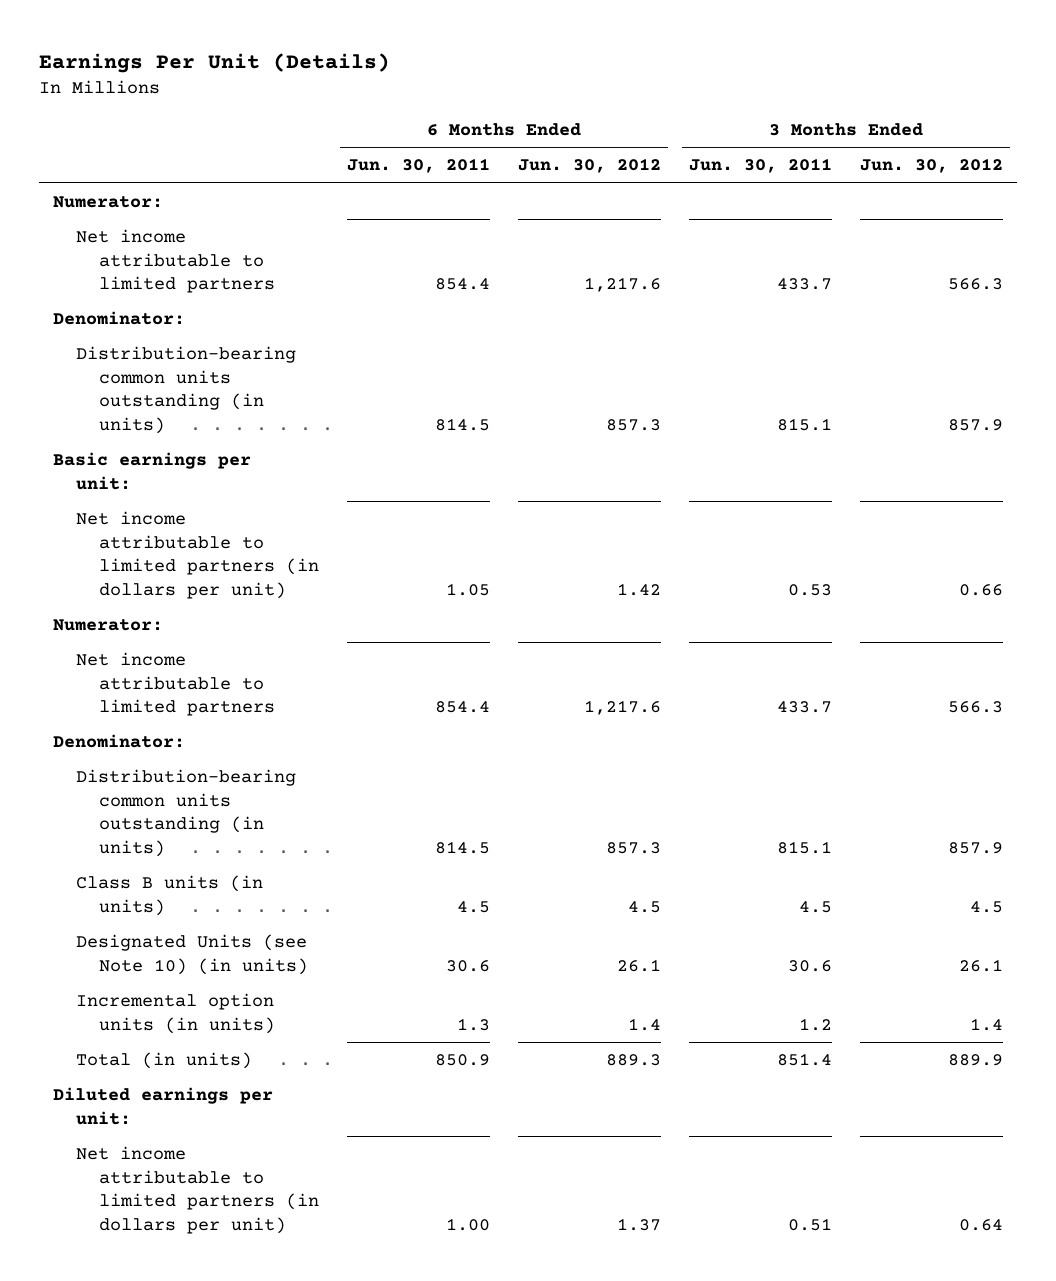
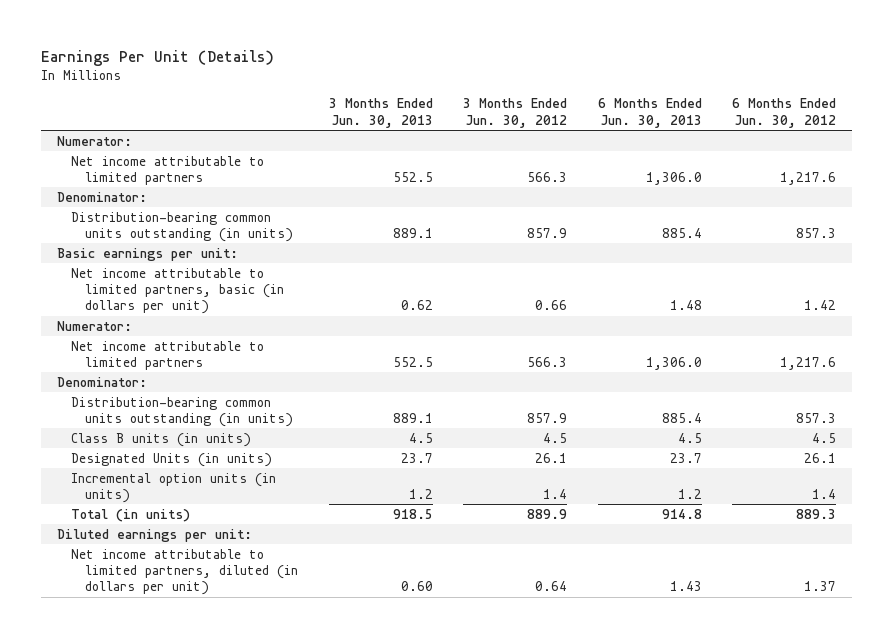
[347,158,491,174] Jun. 30, 2011 -> none
[689,158,833,174] Jun. 30, 2011 -> none
none -> [328,98,433,128] 3 Months Ended Jun. 30, 2013
none -> [597,98,702,128] 6 Months Ended Jun. 30, 2013
[75,511,320,599] Net income attributable to limited partners (in dollars per unit) -> [70,267,285,315] Net income attributable to limited partners, basic (in dollars per unit)
[75,934,309,975] Designated Units (see Note 10) (in units) -> [70,452,272,467] Designated Units (in units)
[75,1146,320,1234] Net income attributable to limited partners (in dollars per unit) -> [70,548,299,596] Net income attributable to limited partners, diluted (in dollars per unit)

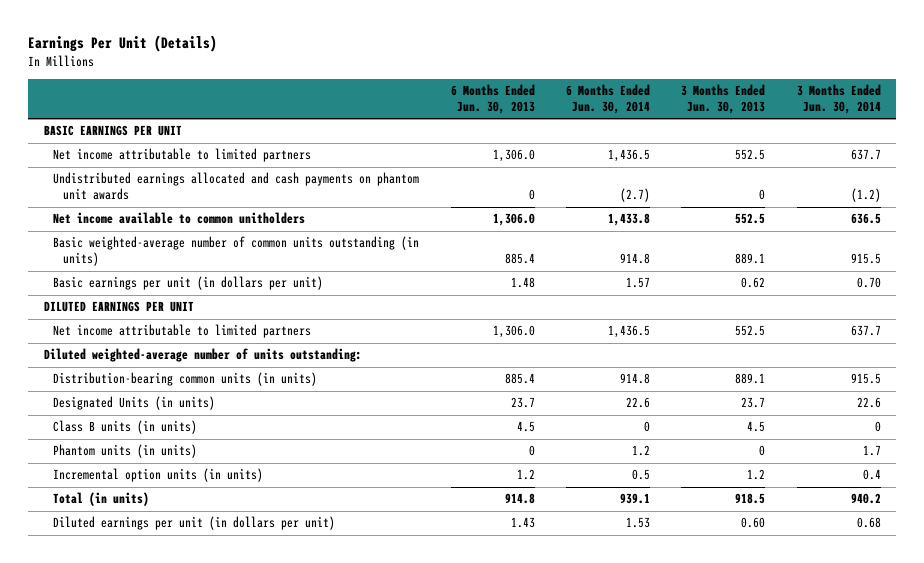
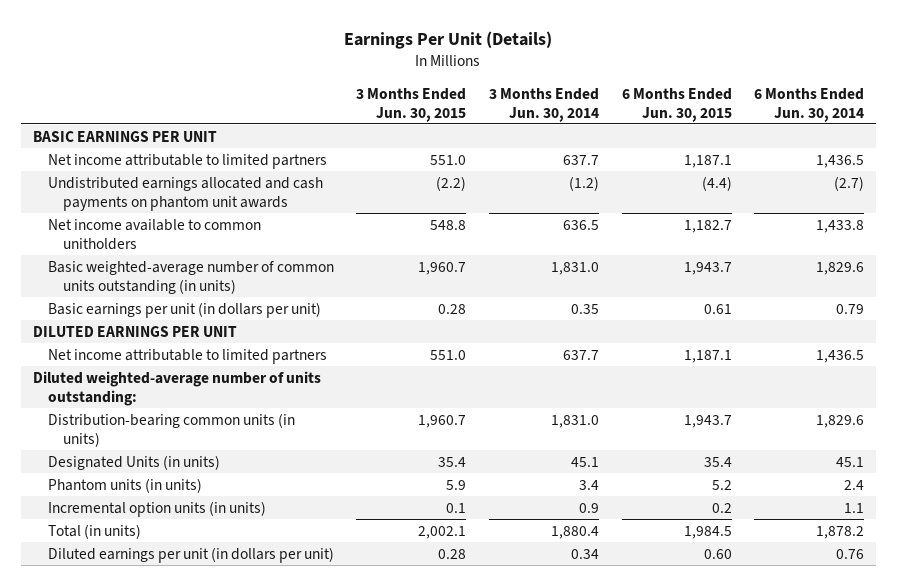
[450,84,535,115] 6 Months Ended Jun. 30, 2013 -> none
[681,84,766,115] 3 Months Ended Jun. 30, 2013 -> none
none -> [356,87,467,122] 3 Months Ended Jun. 30, 2015
none -> [621,87,732,122] 6 Months Ended Jun. 30, 2015
[620,253,651,265] 914.8 -> [816,261,865,275] 1,829.6
[850,253,881,265] 915.5 -> [551,261,600,275] 1,831.0
[626,277,651,289] 1.57 -> [836,303,865,314] 0.79
[856,277,881,289] 0.70 -> [571,303,600,314] 0.35
[53,420,198,435] Class B units (in units) -> none
[620,373,651,385] 914.8 -> [816,414,865,428] 1,829.6
[850,373,881,385] 915.5 -> [551,414,600,428] 1,831.0
[626,397,651,409] 22.6 -> [836,456,865,467] 45.1
[856,397,881,409] 22.6 -> [571,456,600,467] 45.1
[632,445,651,457] 1.2 -> [844,479,865,490] 2.4
[862,445,881,457] 1.7 -> [579,479,600,490] 3.4
[632,469,651,481] 0.5 -> [844,502,865,513] 1.1
[862,469,881,481] 0.4 -> [579,502,600,513] 0.9
[620,493,651,505] 939.1 -> [816,525,865,539] 1,878.2
[850,493,881,505] 940.2 -> [551,525,600,539] 1,880.4
[626,517,651,529] 1.53 -> [836,548,865,559] 0.76
[856,517,881,529] 0.68 -> [571,548,600,559] 0.34

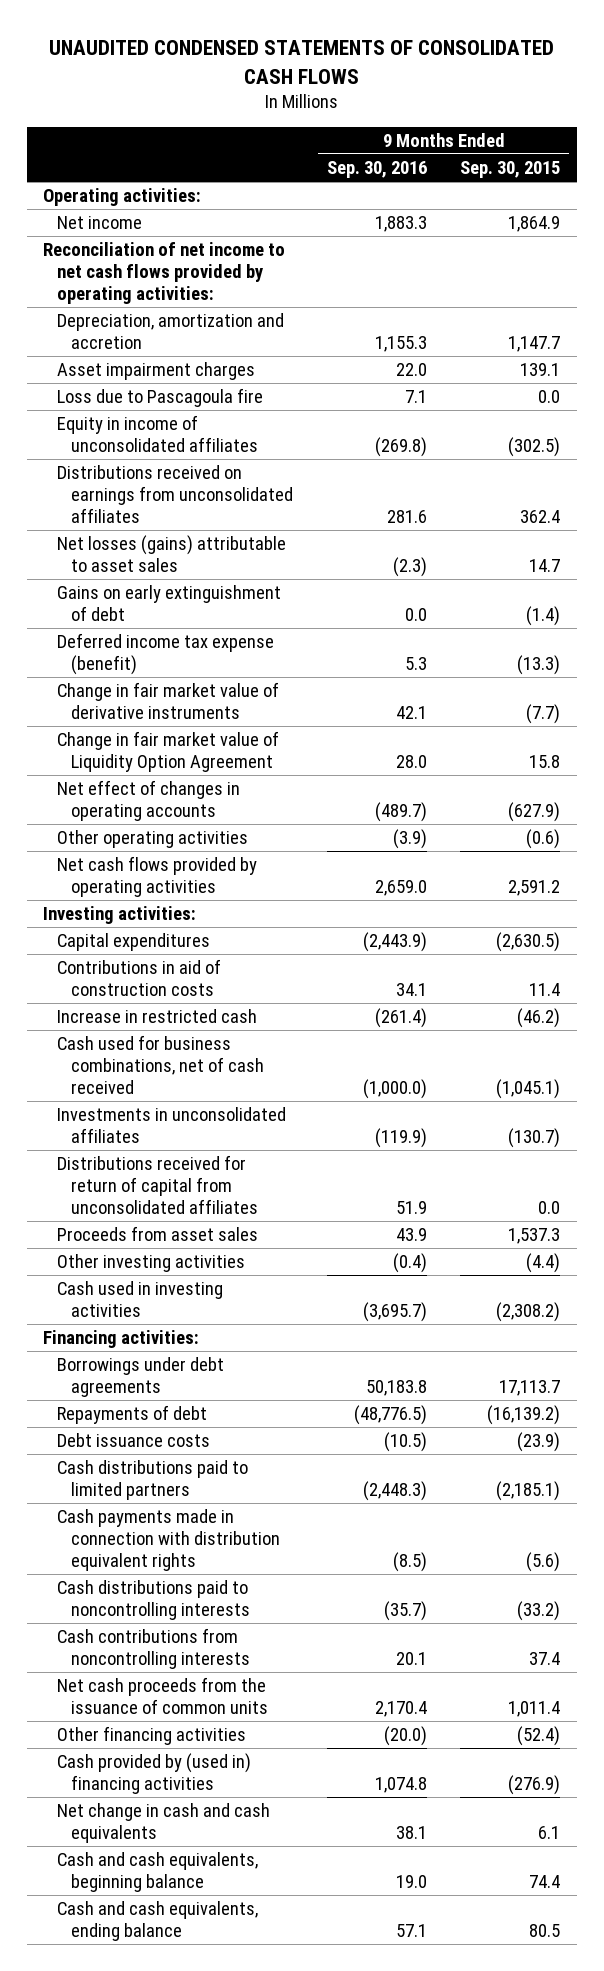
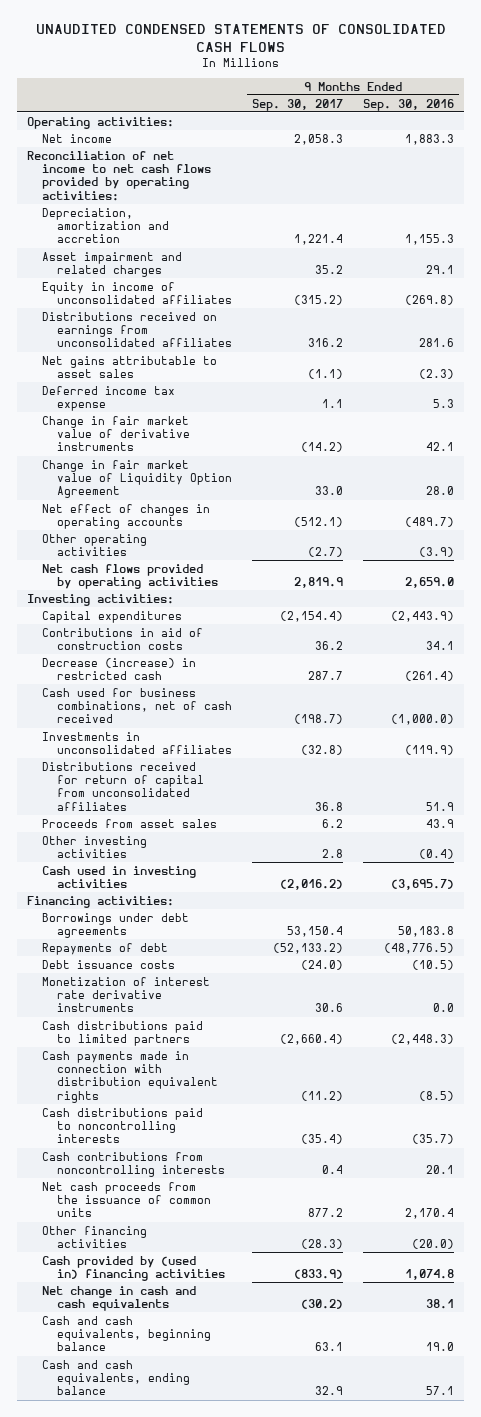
[460,161,561,179] Sep. 30, 2015 -> none
none -> [252,98,344,111] Sep. 30, 2017
[57,388,264,408] Loss due to Pascagoula fire -> none
[57,362,256,381] Asset impairment charges -> [42,251,183,278] Asset impairment and related charges
[395,363,427,377] 22.0 -> [426,265,455,275] 29.1
[57,585,282,622] Gains on early extinguishment of debt -> none
[57,535,287,573] Net losses (gains) attributable to asset sales -> [42,355,218,379] Net gains attributable to asset sales
[57,633,275,676] Deferred income tax expense (benefit) -> [42,385,176,412] Deferred income tax expense
[57,1009,258,1024] Increase in restricted cash -> [42,657,197,681] Decrease (increase) in restricted cash
none -> [42,976,211,1013] Monetization of interest rate derivative instruments

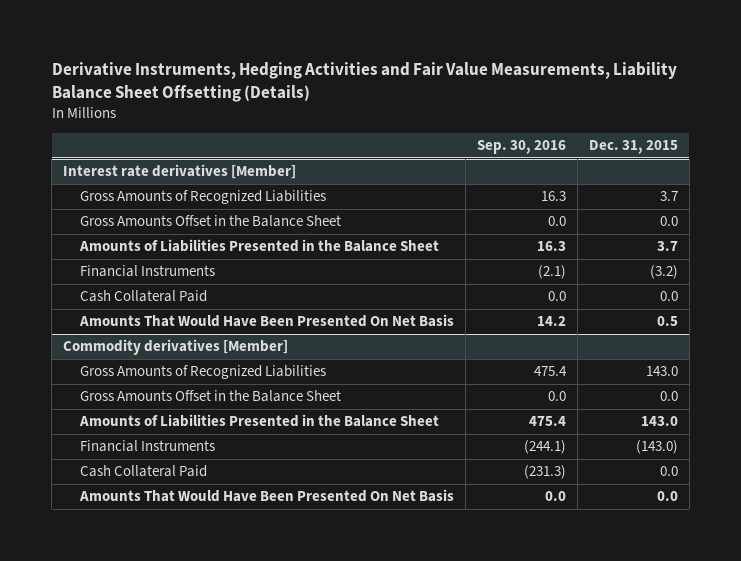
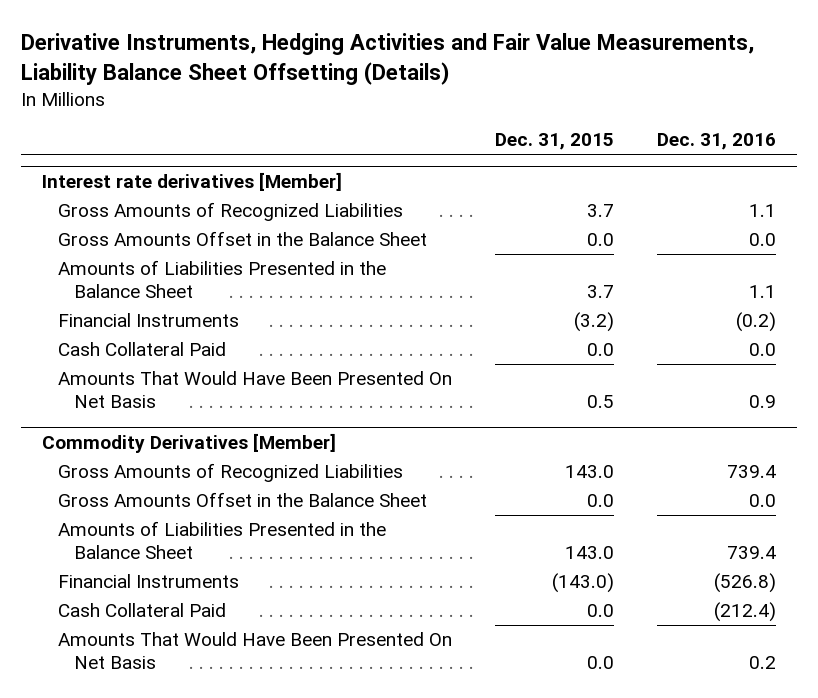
[476,140,566,155] Sep. 30, 2016 -> none
none -> [656,133,776,151] Dec. 31, 2016
[63,339,289,356] Commodity derivatives [Member] -> [42,432,337,453] Commodity Derivatives [Member]

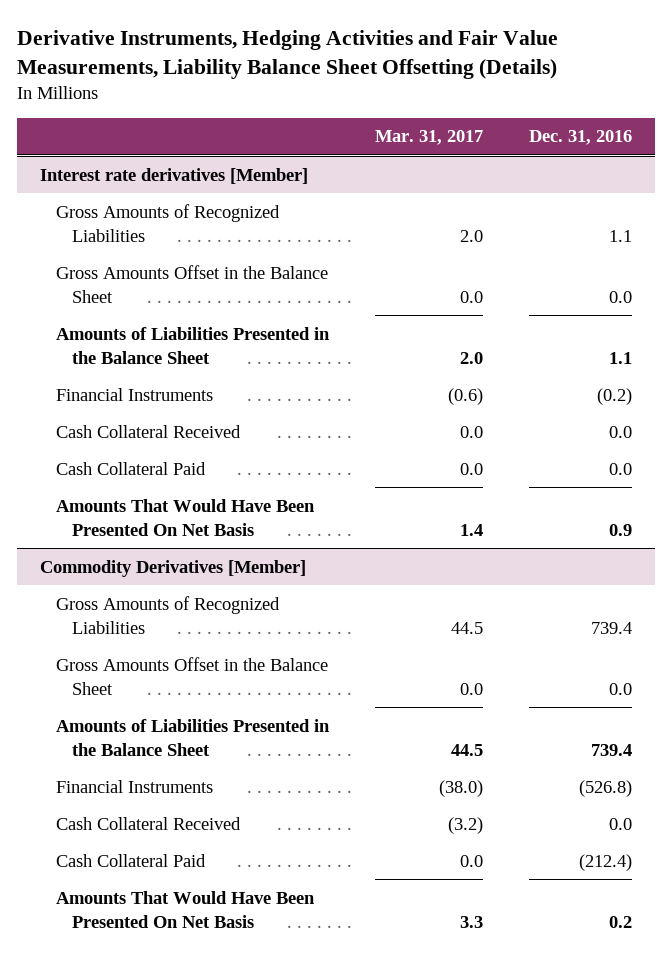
[495,133,615,151] Dec. 31, 2015 -> none
none -> [374,130,483,146] Mar. 31, 2017
none -> [55,424,241,438] Cash Collateral Received
none -> [55,816,241,830] Cash Collateral Received

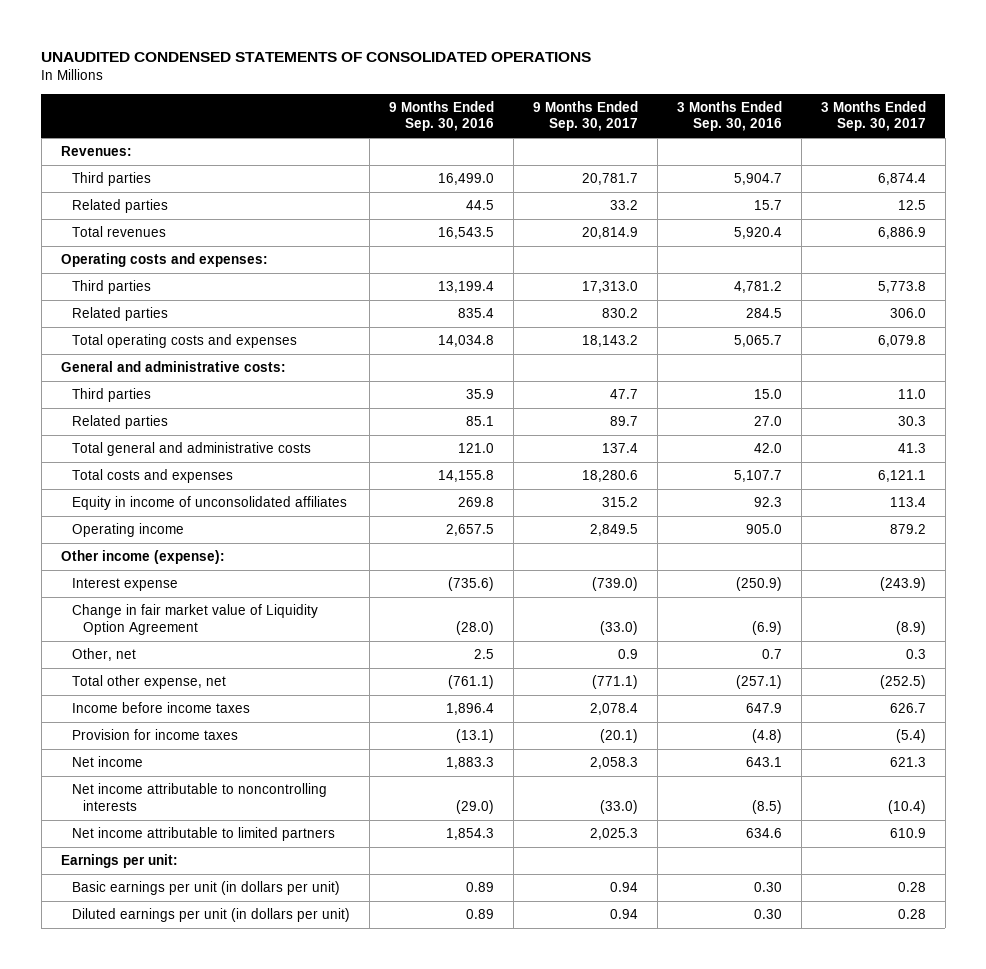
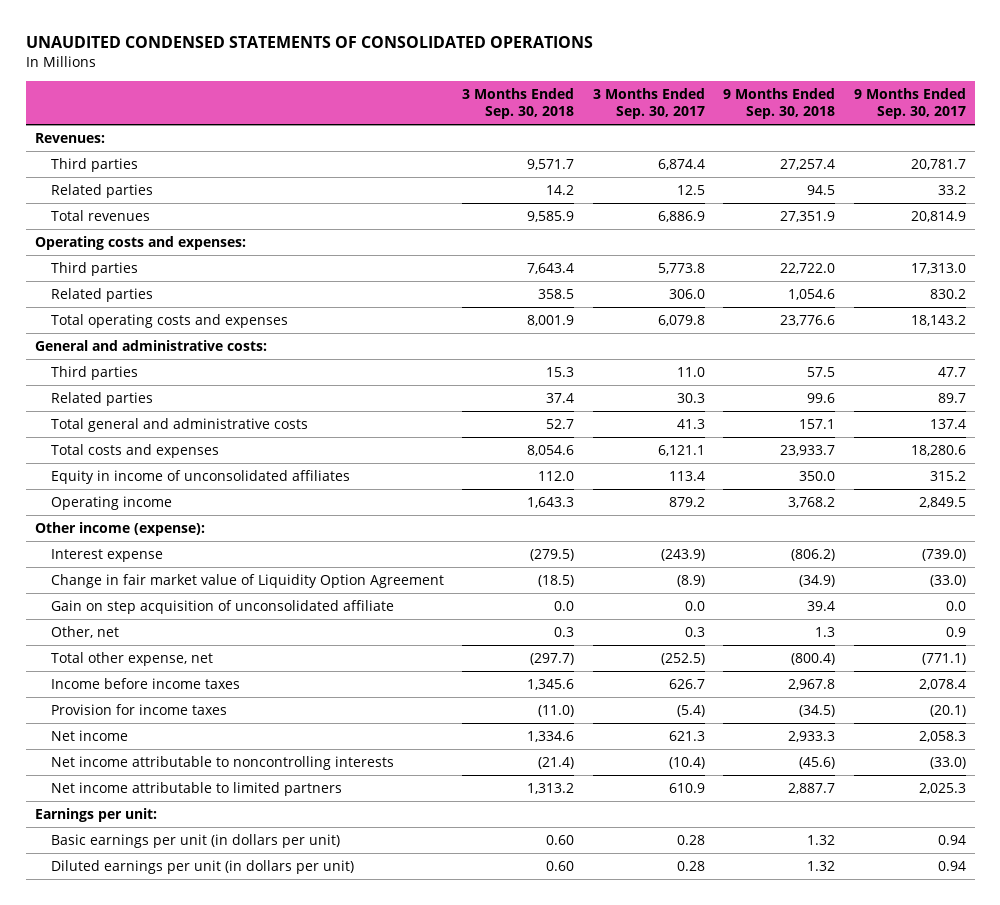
[388,100,494,132] 9 Months Ended Sep. 30, 2016 -> none
[676,100,782,132] 3 Months Ended Sep. 30, 2016 -> none
none -> [462,87,575,120] 3 Months Ended Sep. 30, 2018
none -> [723,87,836,120] 9 Months Ended Sep. 30, 2018
none -> [50,600,394,615] Gain on step acquisition of unconsolidated affiliate

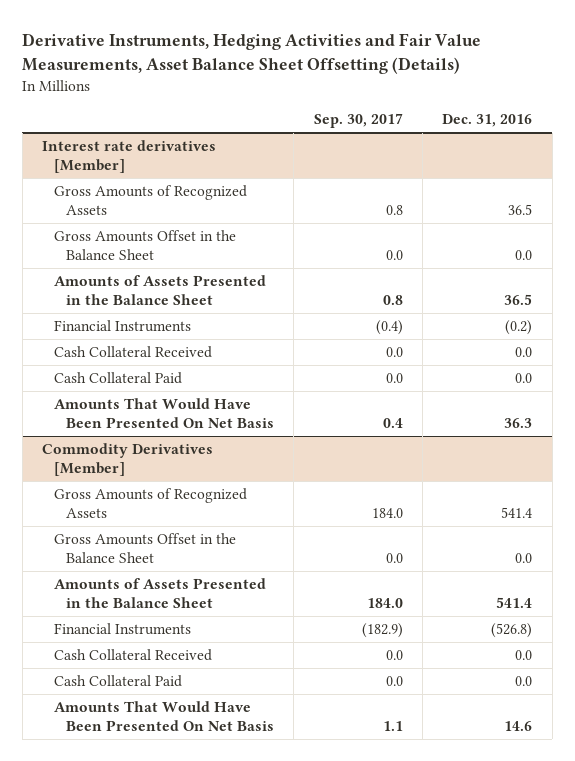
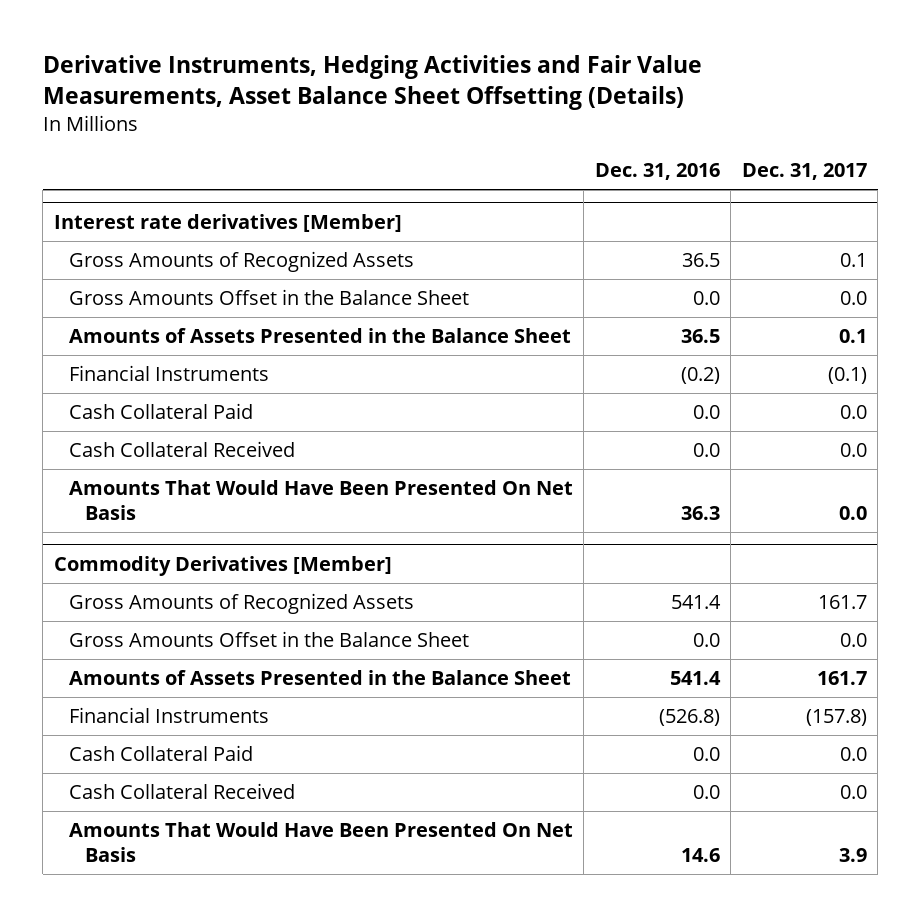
[313,112,403,128] Sep. 30, 2017 -> none
none -> [741,163,867,181] Dec. 31, 2017
[54,346,213,359] Cash Collateral Received -> [69,441,296,458] Cash Collateral Received
[54,649,213,662] Cash Collateral Received -> [69,783,296,800] Cash Collateral Received

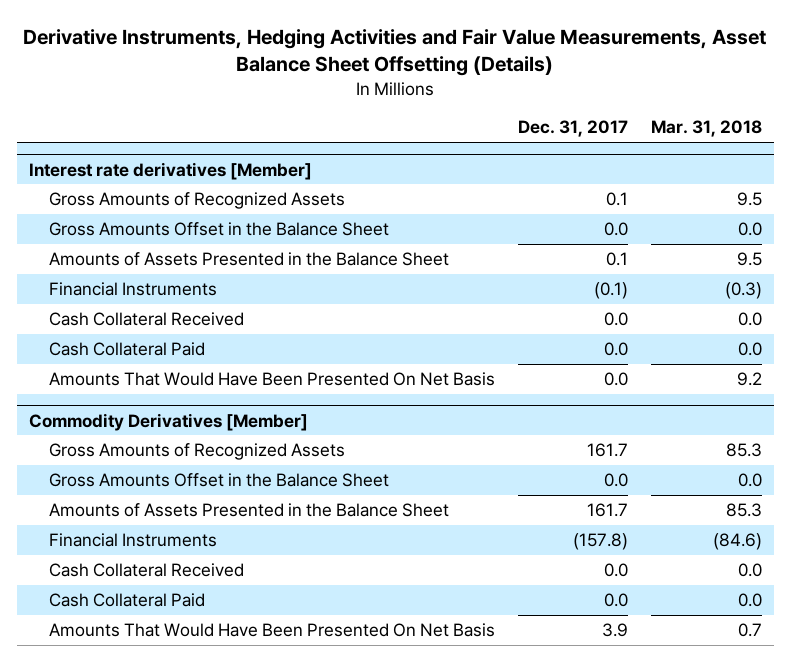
[594,163,720,181] Dec. 31, 2016 -> none
none -> [651,120,763,138] Mar. 31, 2018
[69,403,254,420] Cash Collateral Paid -> [49,342,206,357] Cash Collateral Paid
[69,745,254,762] Cash Collateral Paid -> [49,593,206,608] Cash Collateral Paid

